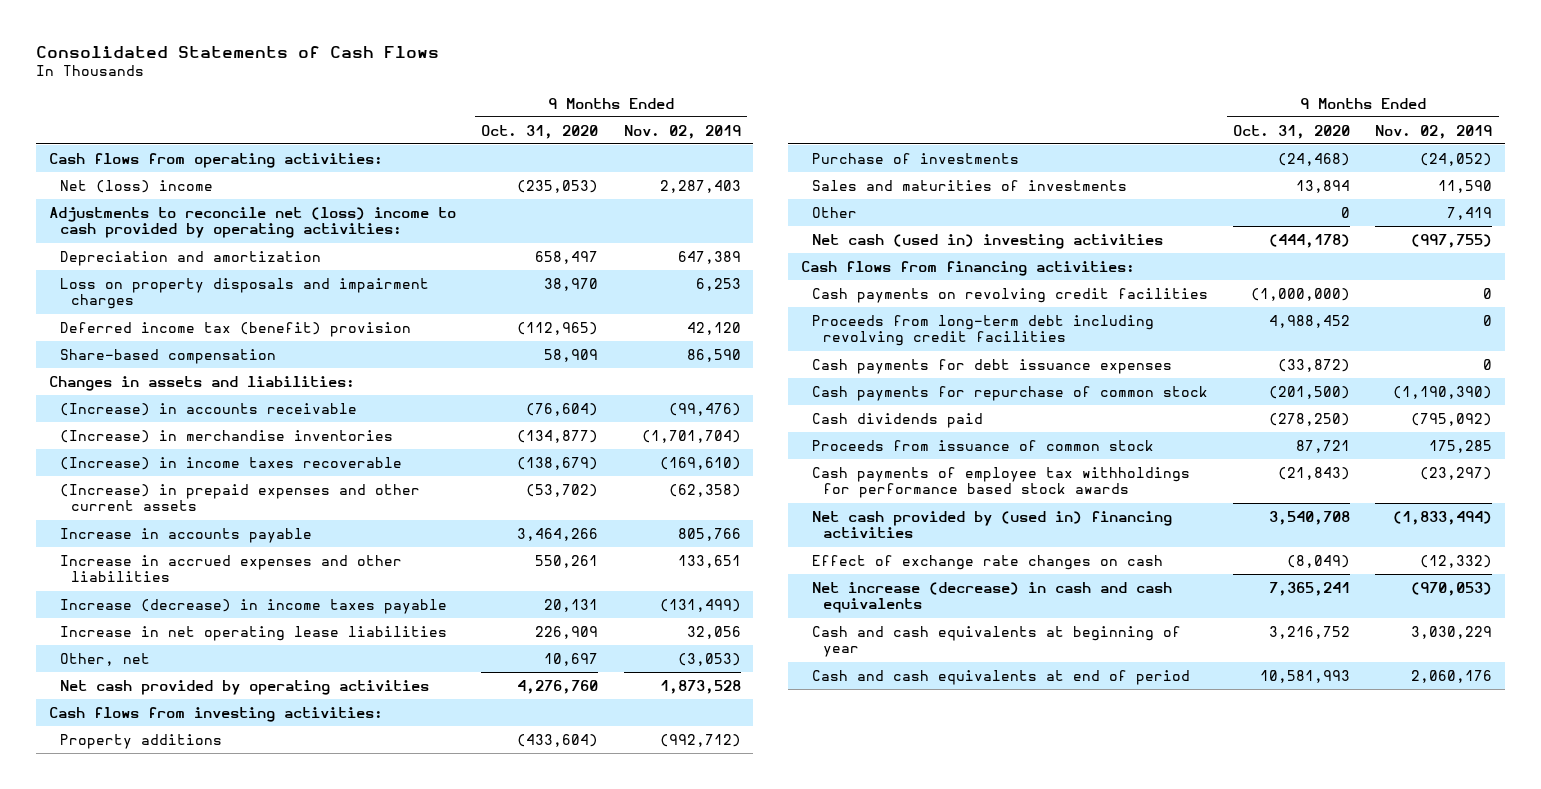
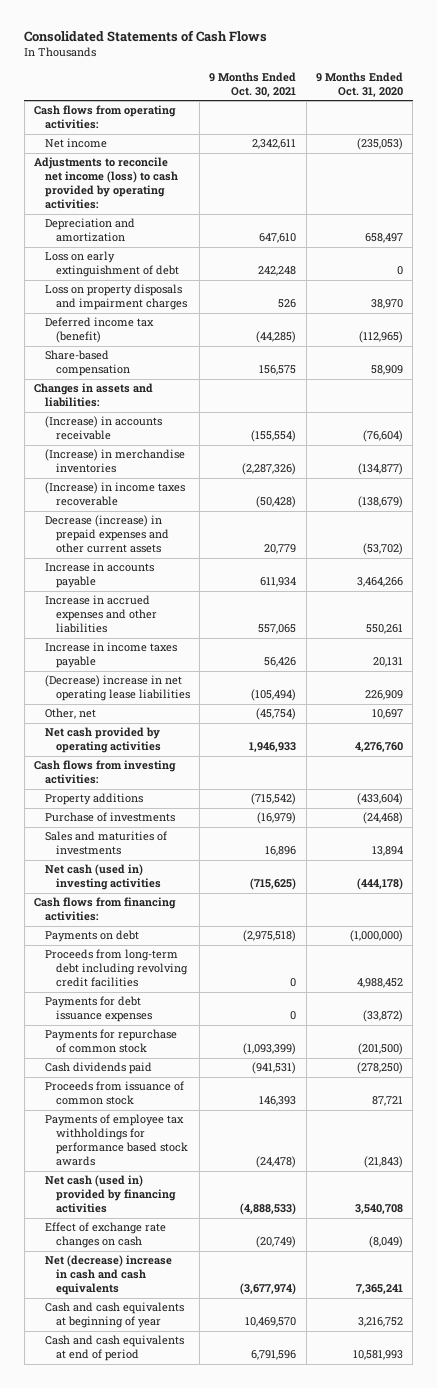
[623,124,741,139] Nov. 02, 2019 -> none
none -> [209,71,297,97] 9 Months Ended Oct. 30, 2021
[59,179,213,193] Net (loss) income -> [44,138,107,149] Net income
[48,206,456,239] Adjustments to reconcile net (loss) income to cash provided by operating activities: -> [33,157,178,210] Adjustments to reconcile net income (loss) to cash provided by operating activities:
none -> [44,251,179,278] Loss on early extinguishment of debt
[59,321,411,337] Deferred income tax (benefit) provision -> [44,317,154,344] Deferred income tax (benefit)
[59,483,420,512] (Increase) in prepaid expenses and other current assets -> [44,515,169,554] Decrease (increase) in prepaid expenses and other current assets
[59,598,447,614] Increase (decrease) in income taxes payable -> [44,642,177,669] Increase in income taxes payable
[59,625,447,641] Increase in net operating lease liabilities -> [44,675,190,702] (Decrease) increase in net operating lease liabilities
[811,206,857,218] Other -> none
[811,287,1208,303] Cash payments on revolving credit facilities -> none
none -> [44,930,139,943] Payments on debt
[811,358,1172,374] Cash payments for debt issuance expenses -> [44,996,152,1023] Payments for debt issuance expenses
[811,385,1208,401] Cash payments for repurchase of common stock -> [44,1029,177,1054] Payments for repurchase of common stock
[811,466,1190,499] Cash payments of employee tax withholdings for performance based stock awards -> [44,1114,188,1167] Payments of employee tax withholdings for performance based stock awards
[811,510,1172,539] Net cash provided by (used in) financing activities -> [44,1175,176,1214] Net cash (used in) provided by financing activities
[811,581,1172,614] Net increase (decrease) in cash and cash equivalents -> [44,1255,172,1296] Net (decrease) increase in cash and cash equivalents

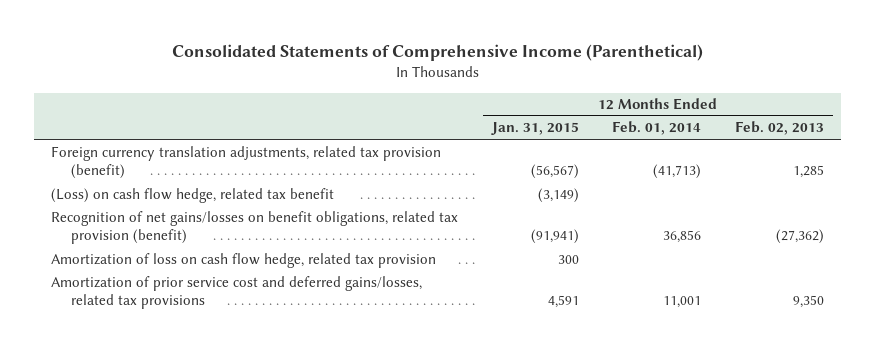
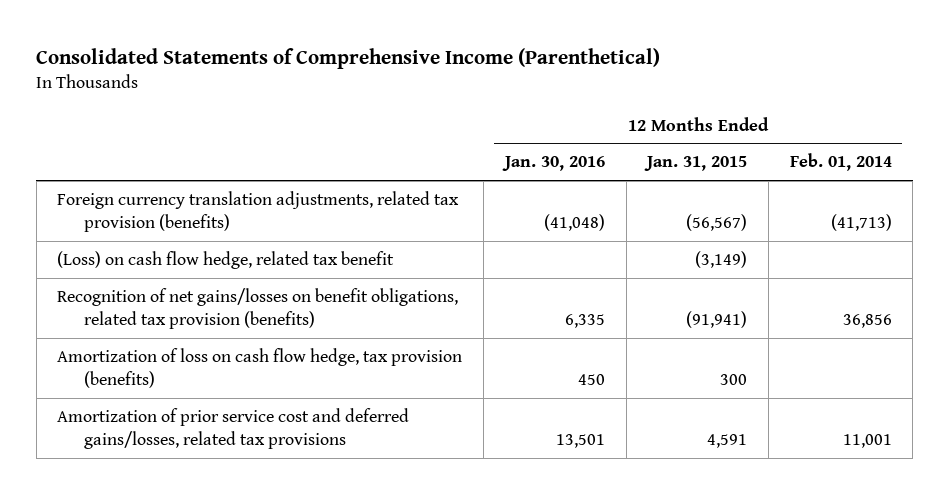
[735,121,825,136] Feb. 02, 2013 -> none
none -> [501,156,605,172] Jan. 30, 2016
[50,145,441,180] Foreign currency translation adjustments, related tax provision (benefit) -> [57,191,460,233] Foreign currency translation adjustments, related tax provision (benefits)
[50,210,458,245] Recognition of net gains/losses on benefit obligations, related tax provision (benefit) -> [57,288,459,330] Recognition of net gains/losses on benefit obligations, related tax provision (benefits)
[50,252,436,268] Amortization of loss on cash flow hedge, related tax provision -> [57,348,463,389] Amortization of loss on cash flow hedge, tax provision (benefits)

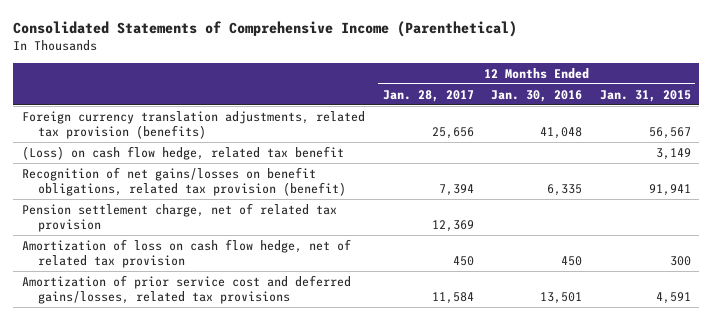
[789,153,892,172] Feb. 01, 2014 -> none
none -> [382,89,474,102] Jan. 28, 2017
[543,214,605,232] (41,048) -> [540,126,583,139] 41,048
[686,214,748,232] (56,567) -> [648,126,691,139] 56,567
[695,251,748,269] (3,149) -> [655,148,691,161] 3,149
[57,288,459,330] Recognition of net gains/losses on benefit obligations, related tax provision (benefits) -> [22,167,347,196] Recognition of net gains/losses on benefit obligations, related tax provision (benefit)
[686,311,748,329] (91,941) -> [648,183,691,196] 91,941
none -> [22,203,338,232] Pension settlement charge, net of related tax provision
[57,348,463,389] Amortization of loss on cash flow hedge, tax provision (benefits) -> [22,239,352,268] Amortization of loss on cash flow hedge, net of related tax provision

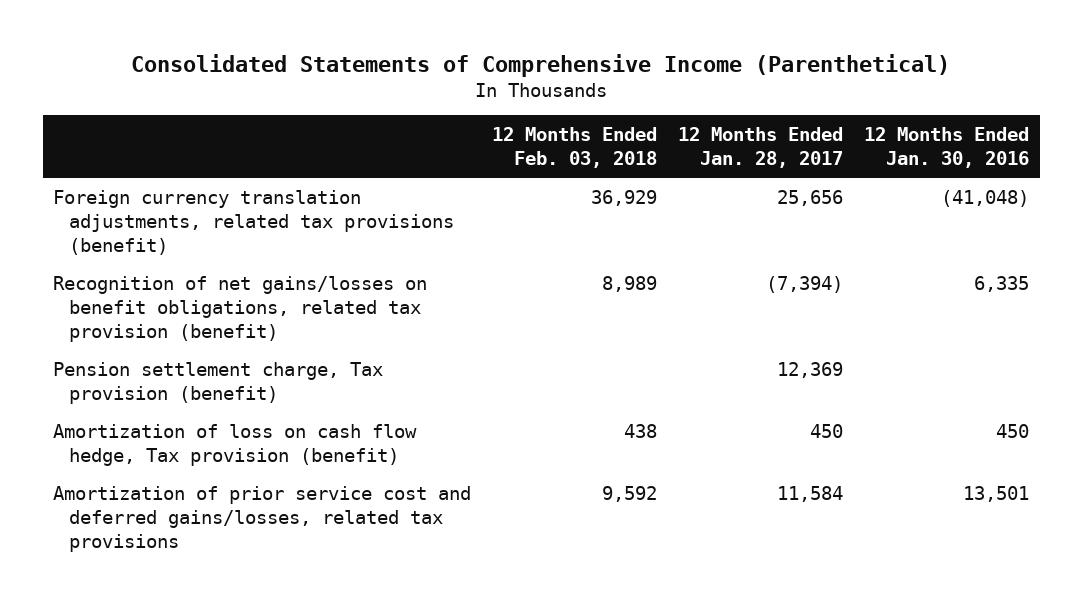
[599,89,691,102] Jan. 31, 2015 -> none
none -> [492,126,658,169] 12 Months Ended Feb. 03, 2018
[22,146,345,161] (Loss) on cash flow hedge, related tax benefit -> none
[22,111,366,139] Foreign currency translation adjustments, related tax provision (benefits) -> [53,189,454,255] Foreign currency translation adjustments, related tax provisions (benefit)
[540,126,583,139] 41,048 -> [941,189,1030,207] (41,048)
[438,183,474,196] 7,394 -> [766,275,844,293] (7,394)
[22,203,338,232] Pension settlement charge, net of related tax provision -> [53,361,384,404] Pension settlement charge, Tax provision (benefit)
[22,239,352,268] Amortization of loss on cash flow hedge, net of related tax provision -> [53,423,418,466] Amortization of loss on cash flow hedge, Tax provision (benefit)

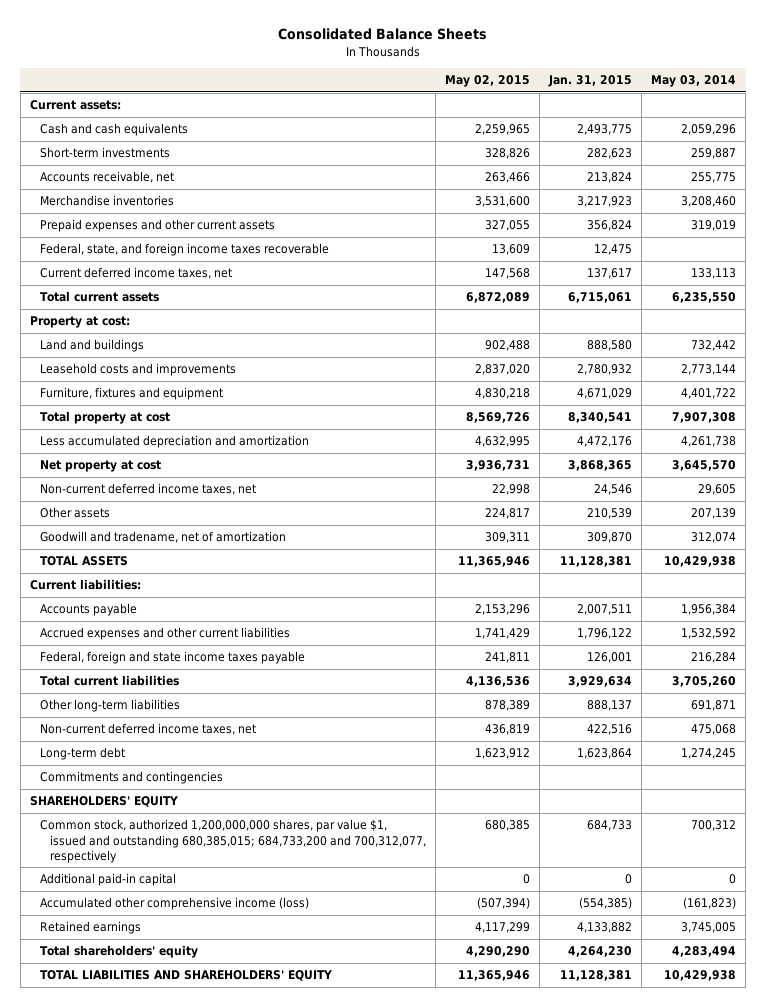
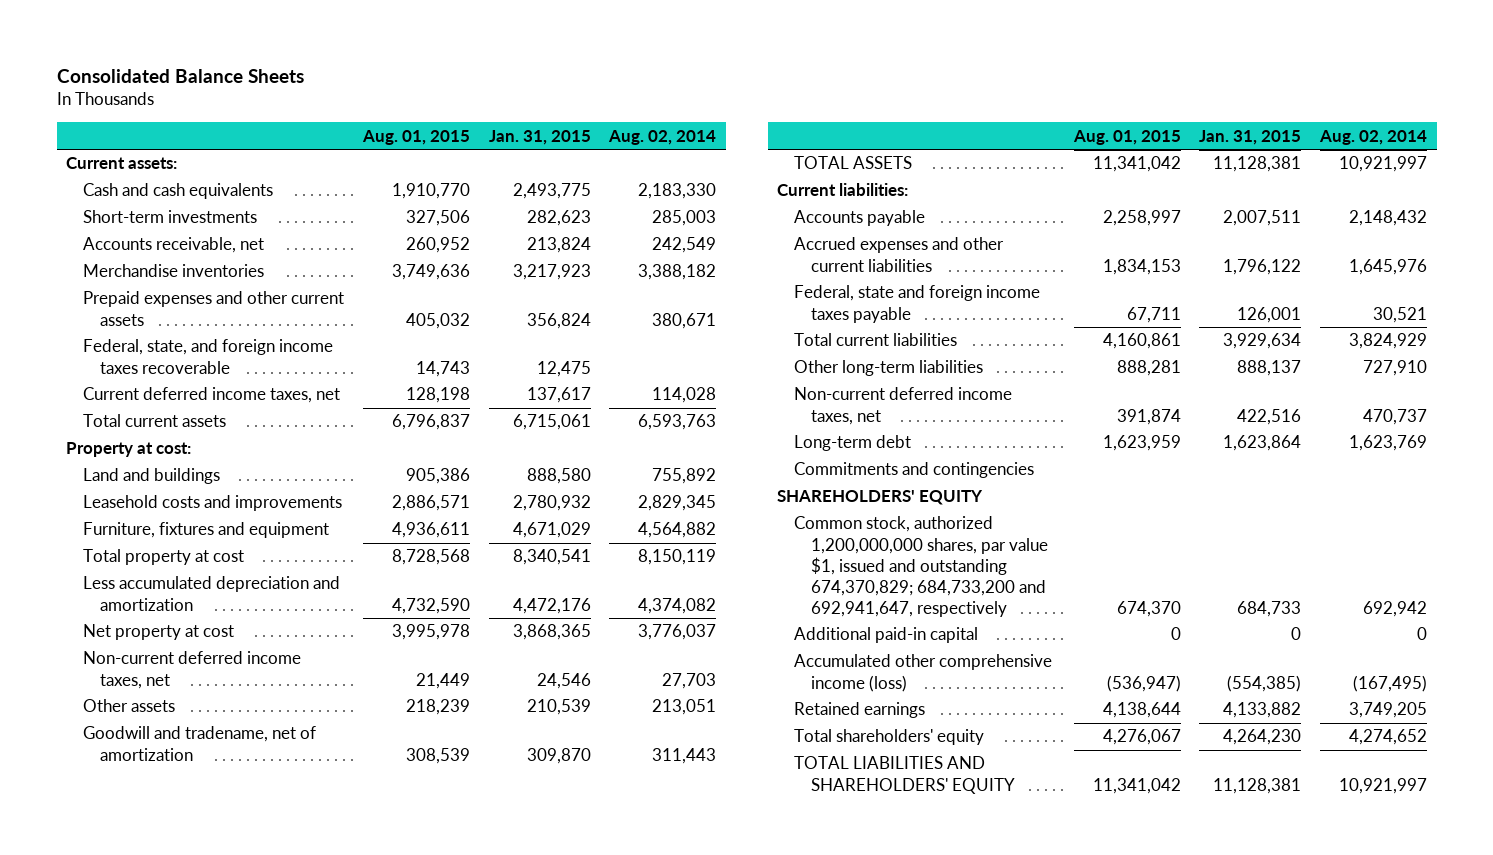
[445,75,531,88] May 02, 2015 -> none
[651,75,737,88] May 03, 2014 -> none
none -> [361,129,470,145] Aug. 01, 2015
none -> [608,129,717,145] Aug. 02, 2014
[39,651,305,665] Federal, foreign and state income taxes payable -> [793,285,1040,323] Federal, state and foreign income taxes payable
[39,819,427,863] Common stock, authorized 1,200,000,000 shares, par value $1, issued and outstanding 680,385,015; 684,733,200 and 700,312,077, respectively -> [793,516,1048,617] Common stock, authorized 1,200,000,000 shares, par value $1, issued and outstanding 674,370,829; 684,733,200 and 692,941,647, respectively

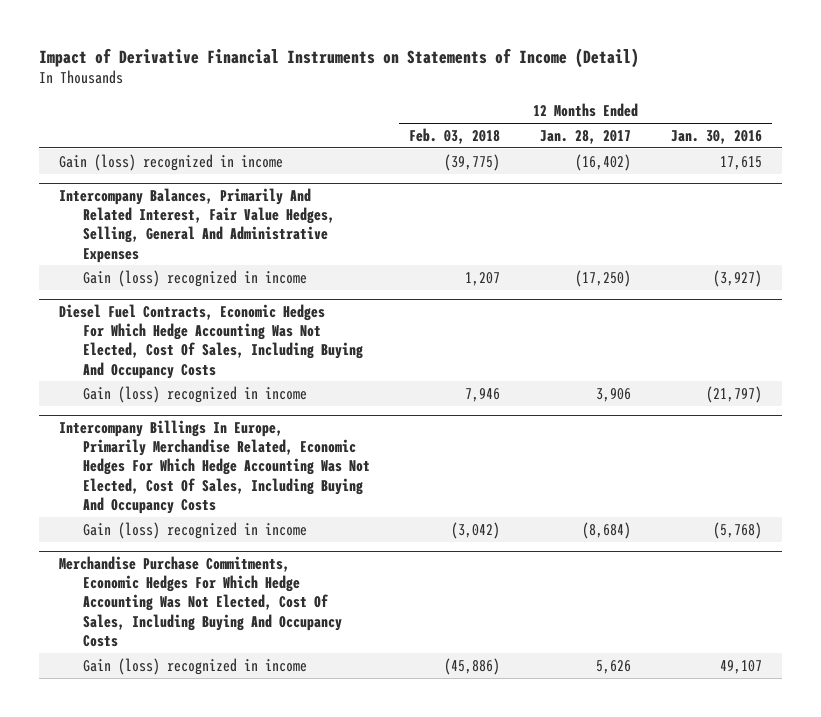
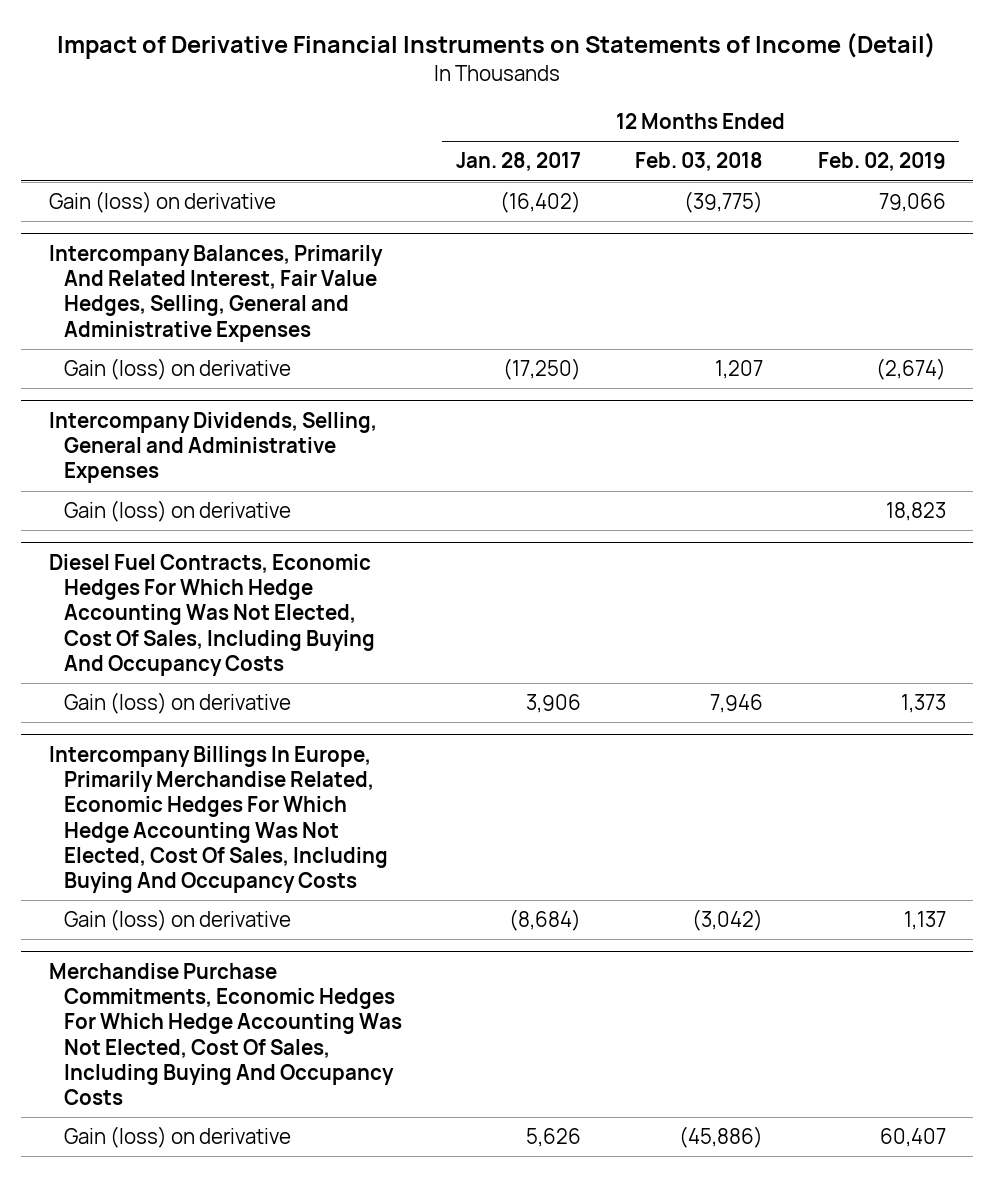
[671,129,763,144] Jan. 30, 2016 -> none
none -> [817,152,946,172] Feb. 02, 2019
[58,153,283,171] Gain (loss) recognized in income -> [48,191,276,214] Gain (loss) on derivative
[58,188,335,263] Intercompany Balances, Primarily And Related Interest, Fair Value Hedges, Selling, General And Administrative Expenses -> [48,244,383,342] Intercompany Balances, Primarily And Related Interest, Fair Value Hedges, Selling, General and Administrative Expenses
[82,269,307,287] Gain (loss) recognized in income -> [63,358,291,381] Gain (loss) on derivative
none -> [48,411,377,484] Intercompany Dividends, Selling, General and Administrative Expenses
none -> [63,500,291,523] Gain (loss) on derivative
[82,385,307,403] Gain (loss) recognized in income -> [63,692,291,715] Gain (loss) on derivative
[82,521,307,539] Gain (loss) recognized in income -> [63,909,291,932] Gain (loss) on derivative
[82,657,307,675] Gain (loss) recognized in income -> [63,1126,291,1149] Gain (loss) on derivative

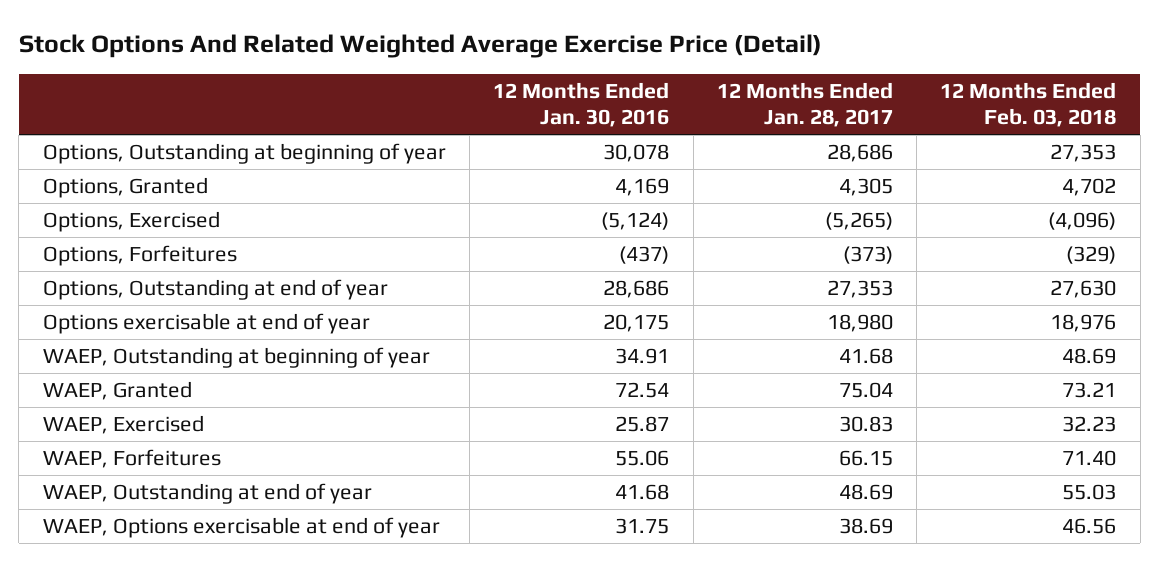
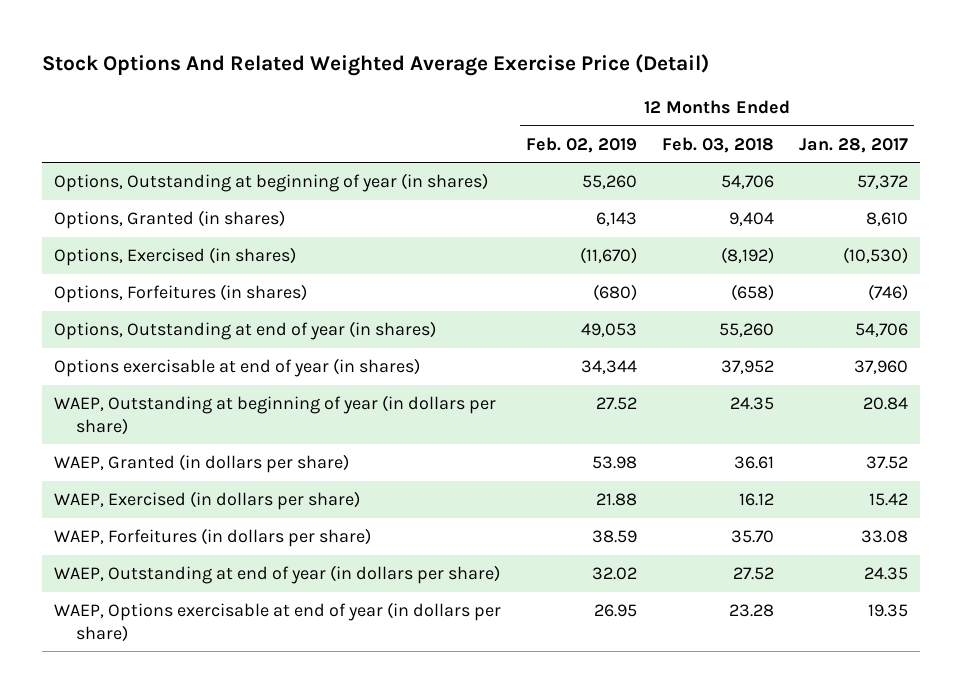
[493,81,670,128] 12 Months Ended Jan. 30, 2016 -> none
none -> [526,136,638,153] Feb. 02, 2019
[42,143,446,165] Options, Outstanding at beginning of year -> [54,173,489,193] Options, Outstanding at beginning of year (in shares)
[826,144,893,163] 28,686 -> [857,175,909,190] 57,372
[1050,144,1117,163] 27,353 -> [721,175,775,190] 54,706
[42,177,208,199] Options, Granted -> [54,210,286,230] Options, Granted (in shares)
[838,178,893,197] 4,305 -> [866,212,909,227] 8,610
[1062,178,1117,197] 4,702 -> [729,212,775,227] 9,404
[42,211,220,233] Options, Exercised -> [54,247,297,267] Options, Exercised (in shares)
[824,212,893,231] (5,265) -> [843,247,909,265] (10,530)
[1048,212,1117,231] (4,096) -> [721,247,775,265] (8,192)
[42,245,237,267] Options, Forfeitures -> [54,284,308,304] Options, Forfeitures (in shares)
[842,246,893,265] (373) -> [868,284,909,302] (746)
[1066,246,1117,265] (329) -> [731,284,775,302] (658)
[42,279,388,301] Options, Outstanding at end of year -> [54,321,437,341] Options, Outstanding at end of year (in shares)
[826,280,893,299] 27,353 -> [855,323,909,338] 54,706
[1050,280,1117,299] 27,630 -> [719,323,775,338] 55,260
[42,313,370,335] Options exercisable at end of year -> [54,358,421,378] Options exercisable at end of year (in shares)
[826,314,893,333] 18,980 -> [854,360,909,375] 37,960
[1050,314,1117,333] 18,976 -> [721,360,775,375] 37,952
[42,347,430,369] WAEP, Outstanding at beginning of year -> [54,395,497,435] WAEP, Outstanding at beginning of year (in dollars per share)
[838,348,893,365] 41.68 -> [863,397,909,411] 20.84
[1062,348,1117,365] 48.69 -> [730,397,775,411] 24.35
[42,381,192,401] WAEP, Granted -> [54,454,350,474] WAEP, Granted (in dollars per share)
[838,382,893,399] 75.04 -> [866,456,909,470] 37.52
[1062,382,1117,399] 73.21 -> [734,456,775,470] 36.61
[42,415,204,435] WAEP, Exercised -> [54,491,361,511] WAEP, Exercised (in dollars per share)
[838,416,893,433] 30.83 -> [869,493,909,507] 15.42
[1062,416,1117,433] 32.23 -> [739,493,775,507] 16.12
[42,449,221,469] WAEP, Forfeitures -> [54,528,372,548] WAEP, Forfeitures (in dollars per share)
[838,450,893,467] 66.15 -> [861,530,909,544] 33.08
[1062,450,1117,467] 71.40 -> [731,530,775,544] 35.70
[42,483,372,505] WAEP, Outstanding at end of year -> [54,565,501,585] WAEP, Outstanding at end of year (in dollars per share)
[838,484,893,501] 48.69 -> [864,567,909,581] 24.35
[1062,484,1117,501] 55.03 -> [733,567,775,581] 27.52
[42,517,440,539] WAEP, Options exercisable at end of year -> [54,602,502,642] WAEP, Options exercisable at end of year (in dollars per share)
[838,518,893,535] 38.69 -> [868,604,909,618] 19.35
[1062,518,1117,535] 46.56 -> [729,604,775,618] 23.28

